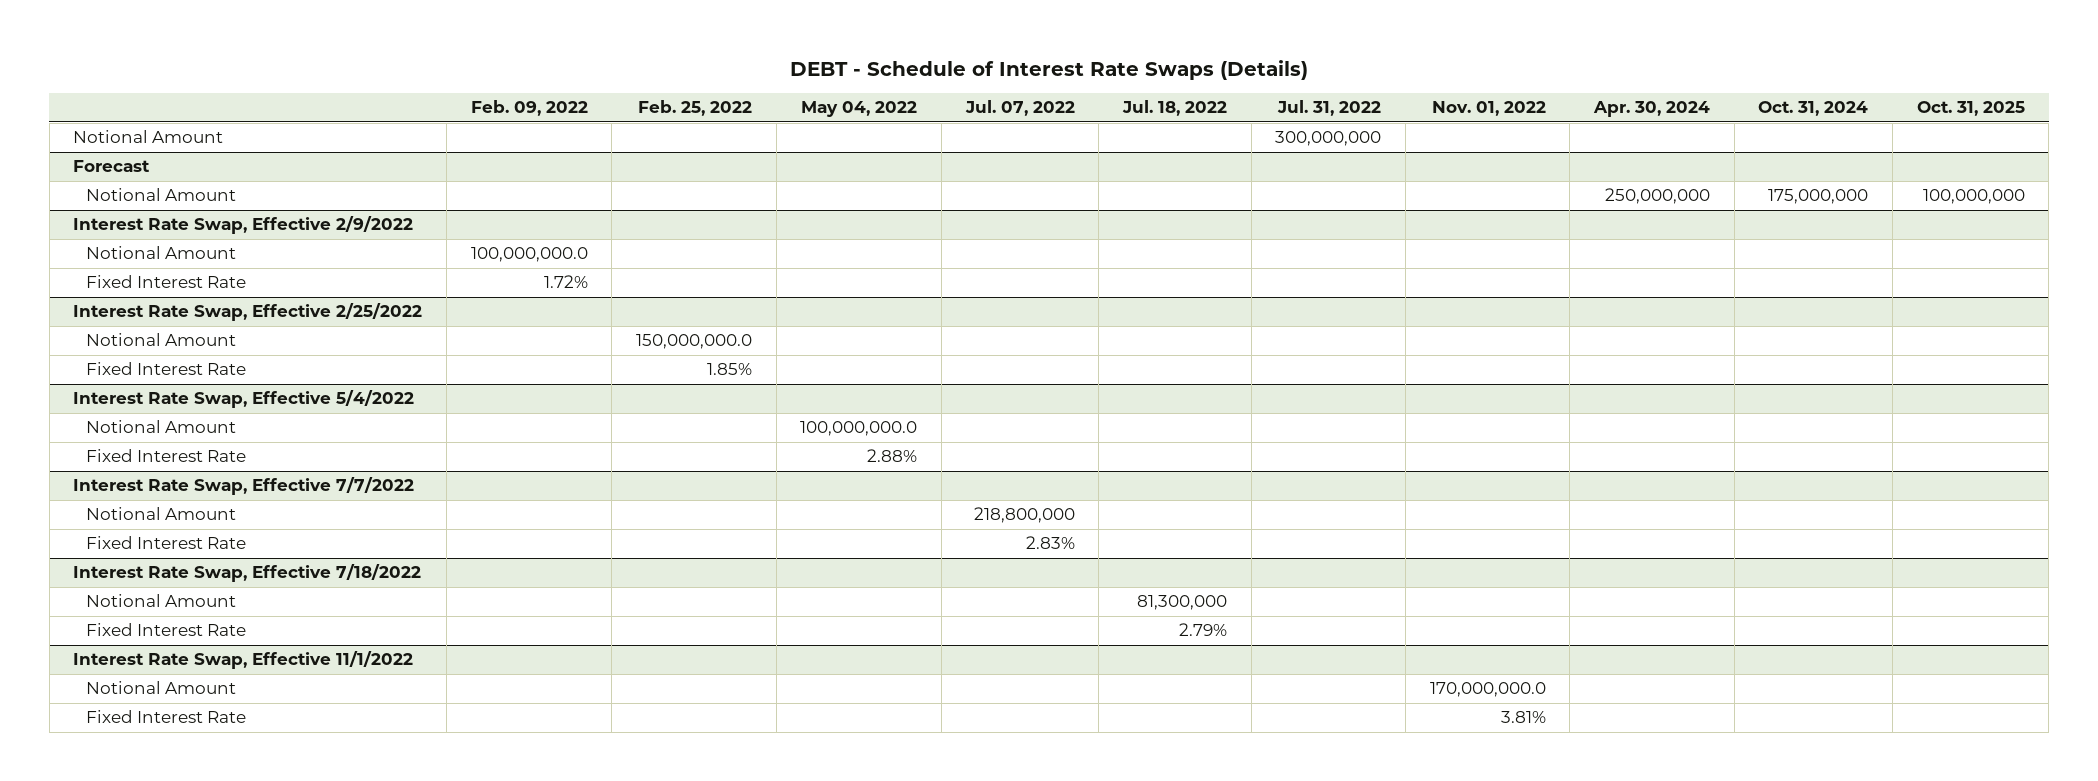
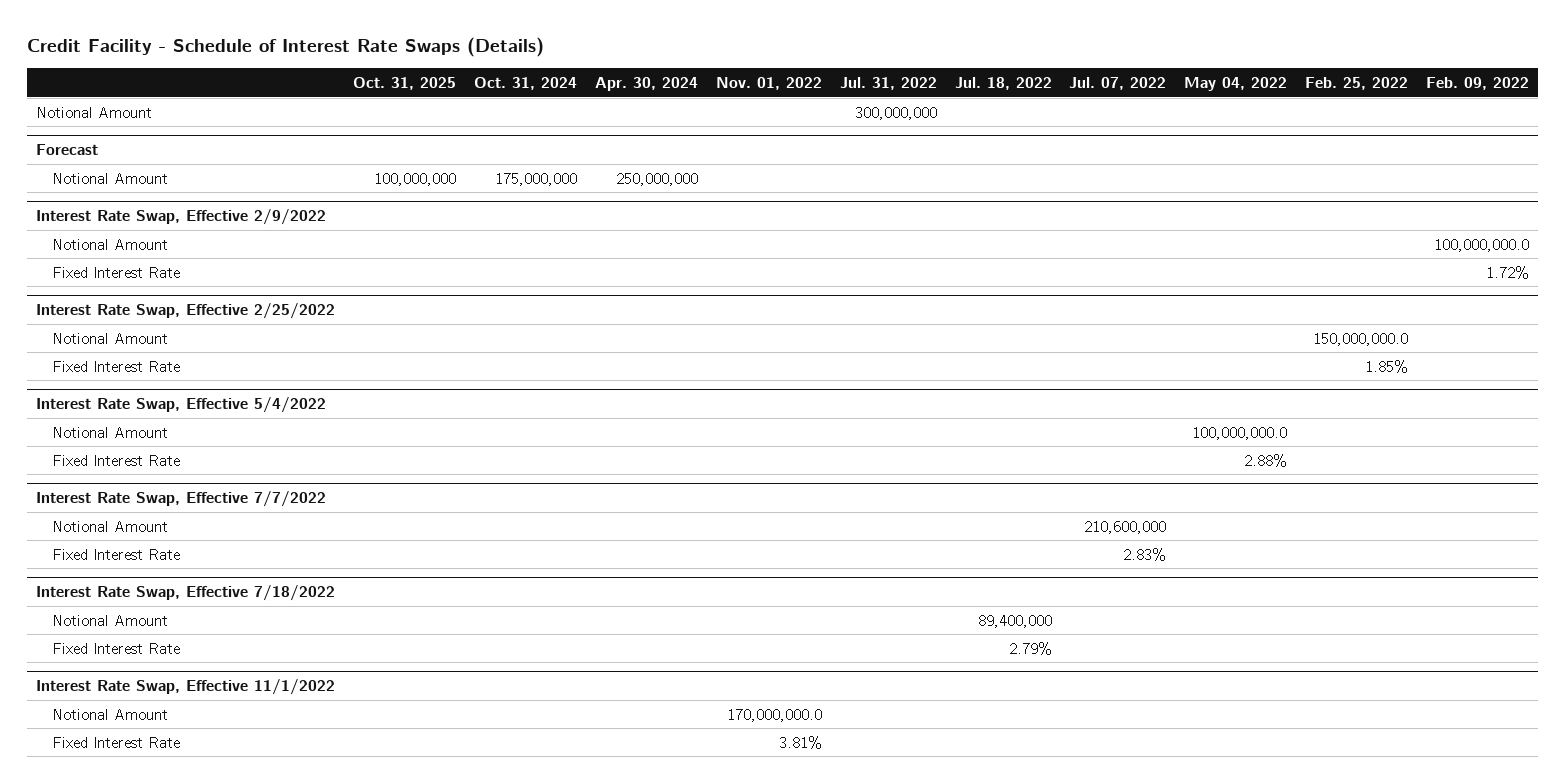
[789,59,1308,80] DEBT - Schedule of Interest Rate Swaps (Details) -> [27,37,545,58] Credit Facility - Schedule of Interest Rate Swaps (Details)
[973,507,1075,524] 218,800,000 -> [1084,520,1167,534] 210,600,000
[1136,595,1227,611] 81,300,000 -> [977,614,1052,628] 89,400,000

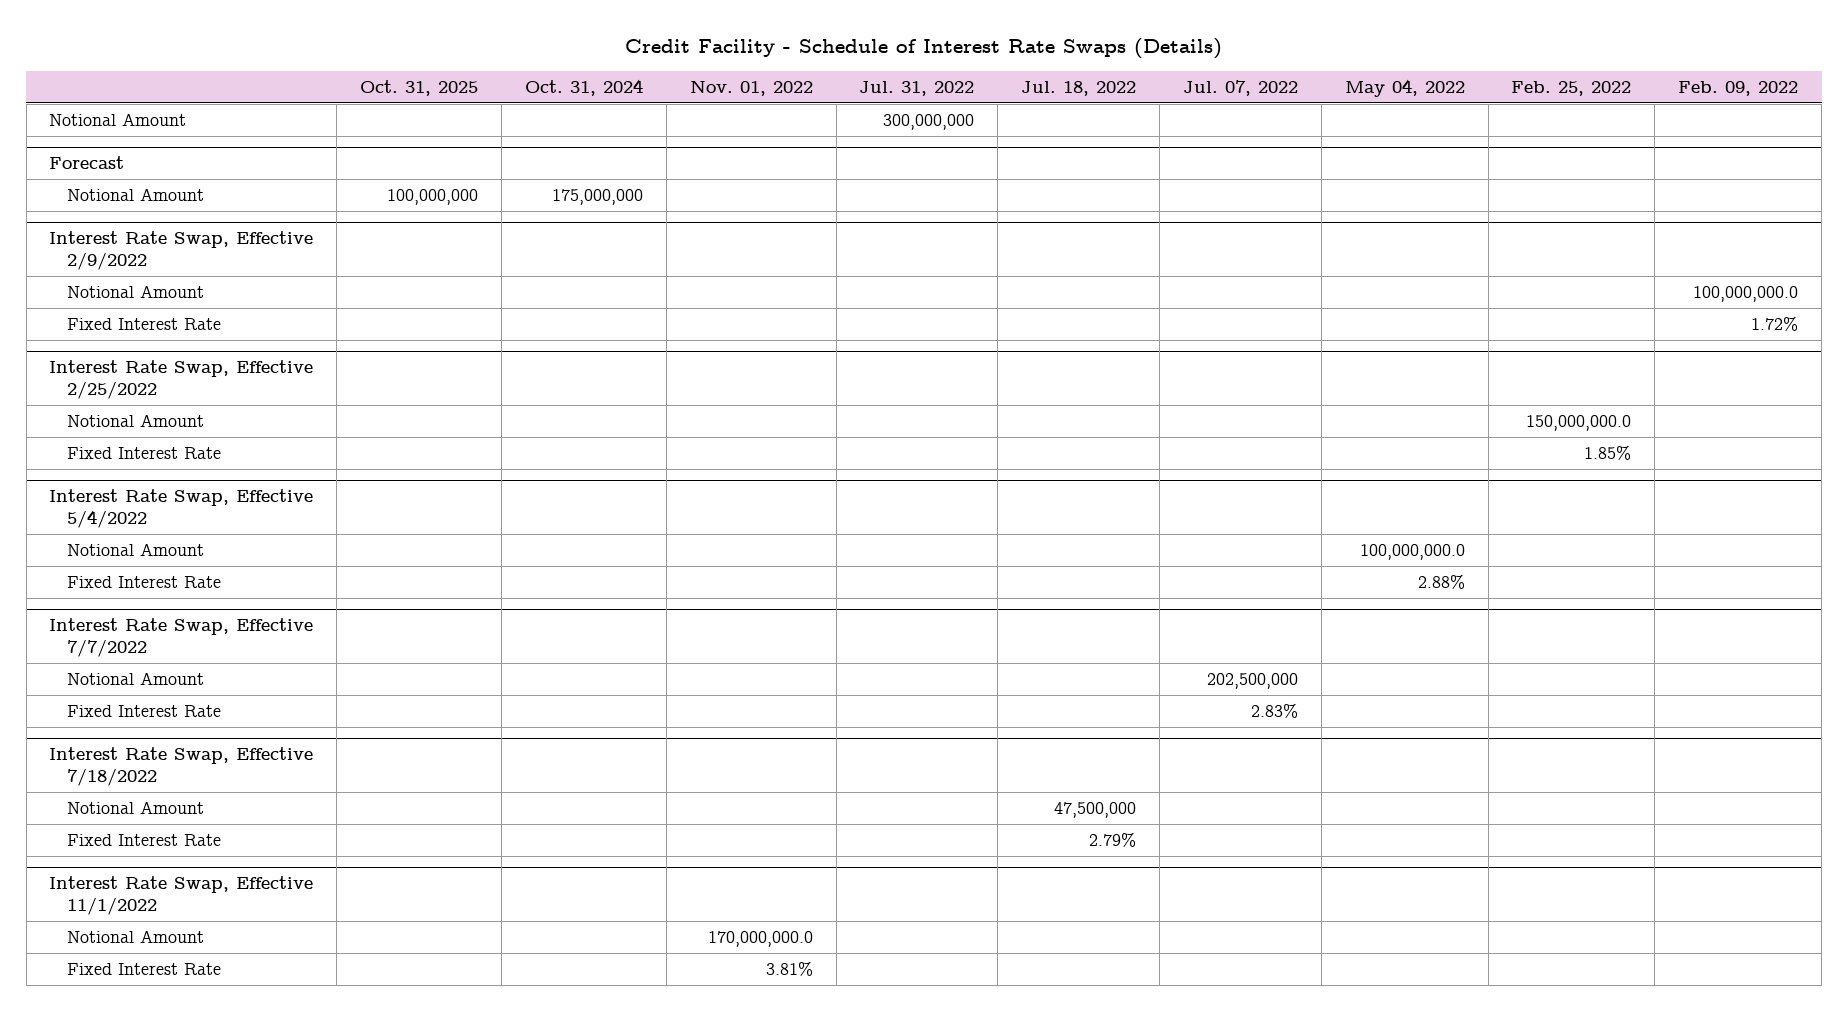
[594,77,698,92] Apr. 30, 2024 -> none
[1084,520,1167,534] 210,600,000 -> [1206,673,1298,690] 202,500,000
[977,614,1052,628] 89,400,000 -> [1054,802,1137,819] 47,500,000

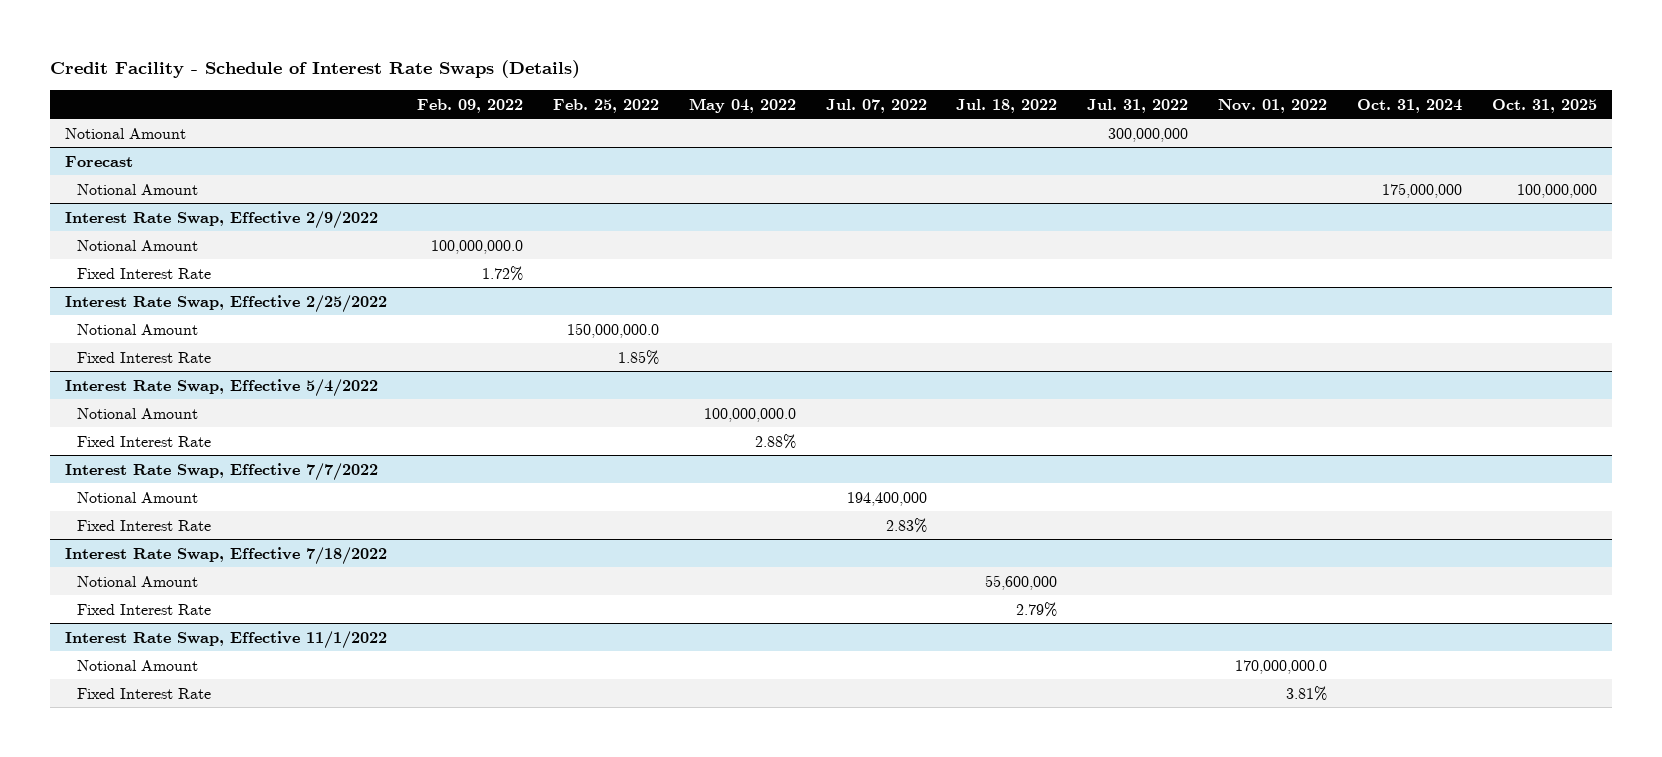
[1206,673,1298,690] 202,500,000 -> [846,491,927,506] 194,400,000
[1054,802,1137,819] 47,500,000 -> [985,574,1058,590] 55,600,000

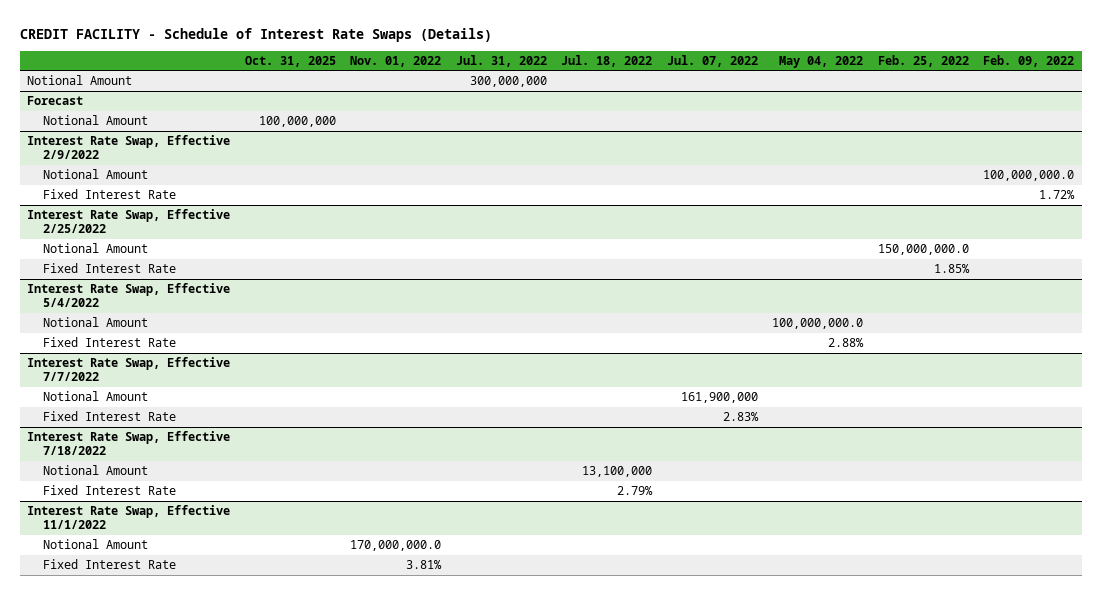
[50,60,581,79] Credit Facility - Schedule of Interest Rate Swaps (Details) -> [20,27,493,42] CREDIT FACILITY - Schedule of Interest Rate Swaps (Details)
[1356,98,1462,113] Oct. 31, 2024 -> none
[846,491,927,506] 194,400,000 -> [680,392,758,404] 161,900,000
[985,574,1058,590] 55,600,000 -> [582,466,653,478] 13,100,000

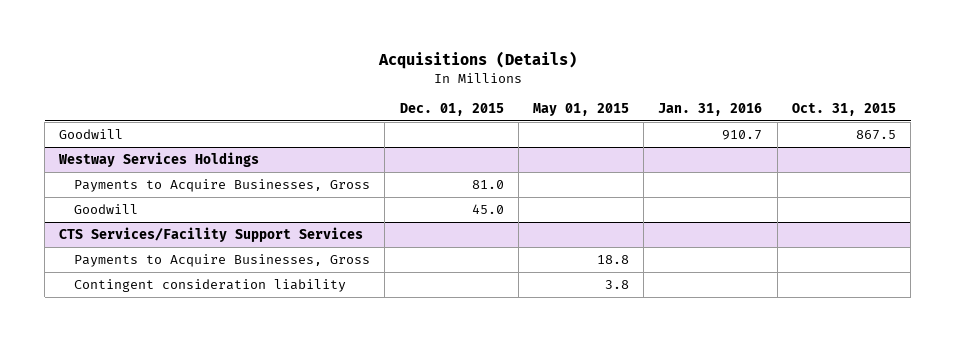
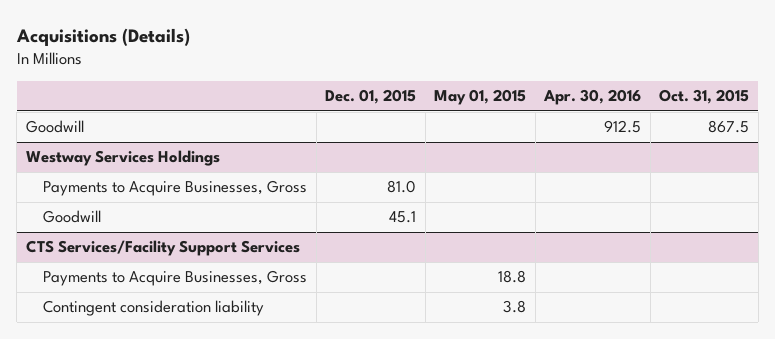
[658,102,763,116] Jan. 31, 2016 -> none
none -> [543,89,642,106] Apr. 30, 2016
[471,203,504,214] 45.0 -> [389,211,417,224] 45.1

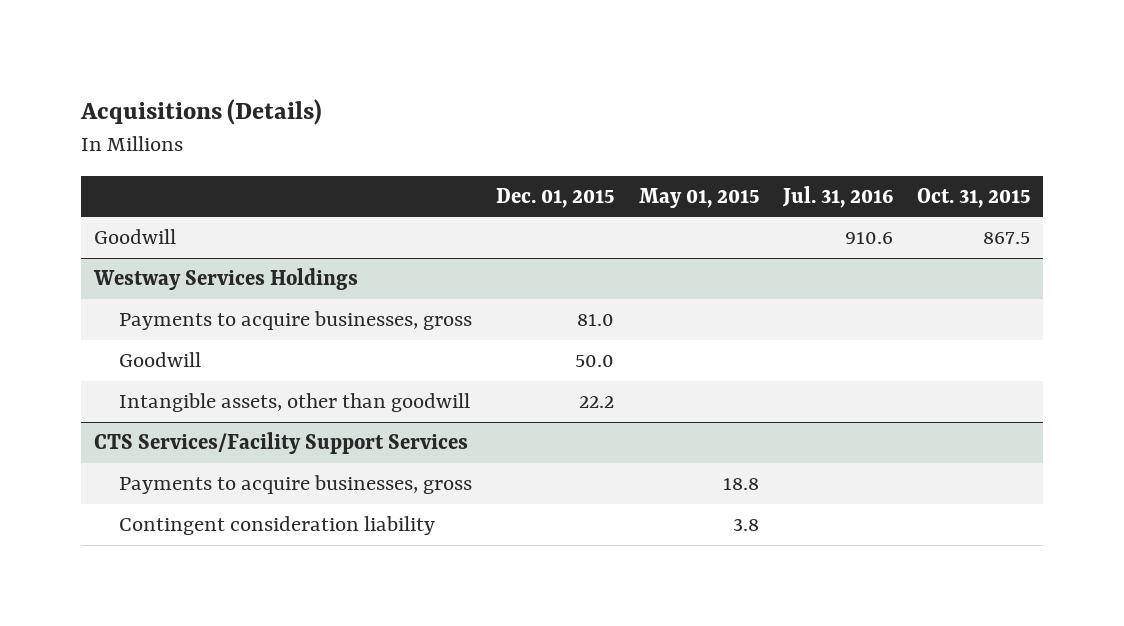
[543,89,642,106] Apr. 30, 2016 -> none
none -> [781,185,893,208] Jul. 31, 2016
[43,180,308,197] Payments to Acquire Businesses, Gross -> [118,311,472,331] Payments to acquire businesses, gross
[389,211,417,224] 45.1 -> [575,355,615,368] 50.0
none -> [118,393,470,413] Intangible assets, other than goodwill
[43,270,308,287] Payments to Acquire Businesses, Gross -> [118,475,472,495] Payments to acquire businesses, gross

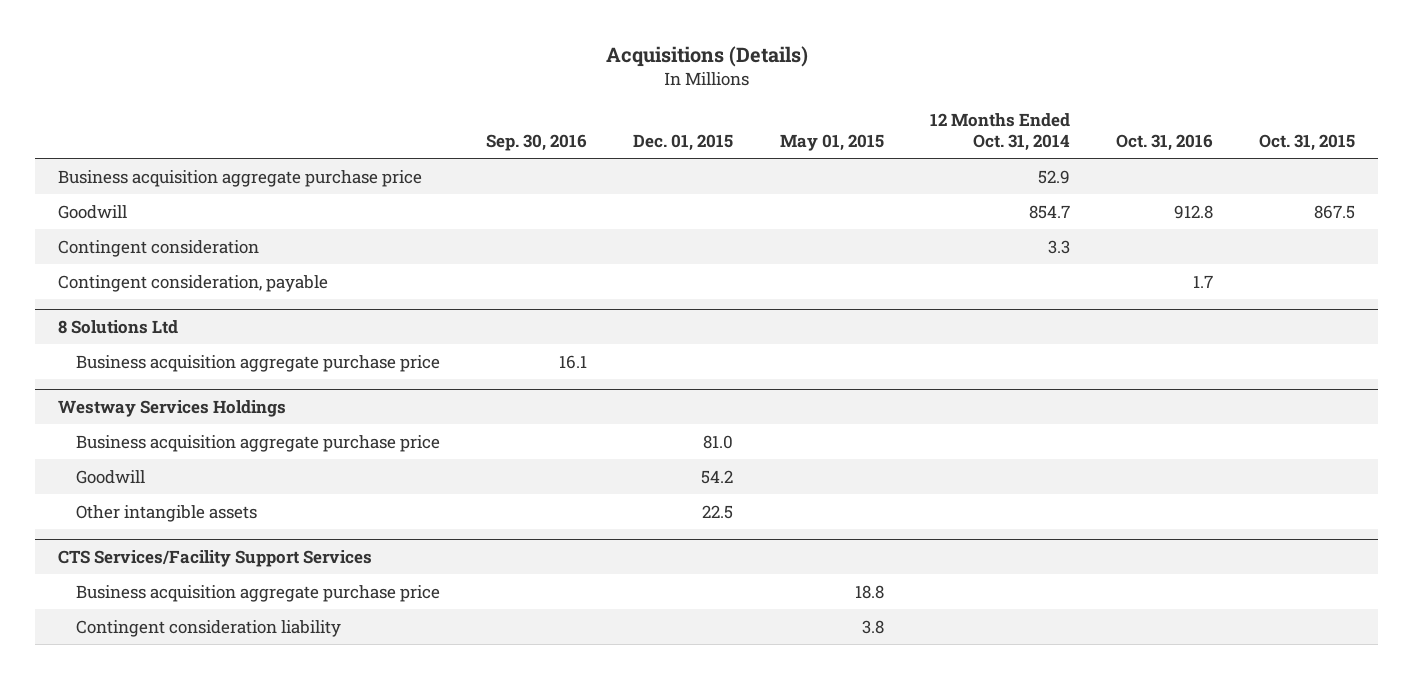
[781,185,893,208] Jul. 31, 2016 -> none
none -> [486,133,588,151] Sep. 30, 2016
none -> [929,112,1070,151] 12 Months Ended Oct. 31, 2014
none -> [1115,133,1213,151] Oct. 31, 2016
none -> [57,169,422,187] Business acquisition aggregate purchase price
none -> [57,239,259,257] Contingent consideration
none -> [57,274,328,292] Contingent consideration, payable
none -> [57,320,178,335] 8 Solutions Ltd
none -> [76,354,441,372] Business acquisition aggregate purchase price
[118,311,472,331] Payments to acquire businesses, gross -> none
none -> [76,434,441,452] Business acquisition aggregate purchase price
[575,355,615,368] 50.0 -> [701,469,734,484] 54.2
[118,393,470,413] Intangible assets, other than goodwill -> [76,504,258,522] Other intangible assets
[579,396,615,409] 22.2 -> [702,504,734,519] 22.5
[118,475,472,495] Payments to acquire businesses, gross -> [76,584,441,602] Business acquisition aggregate purchase price

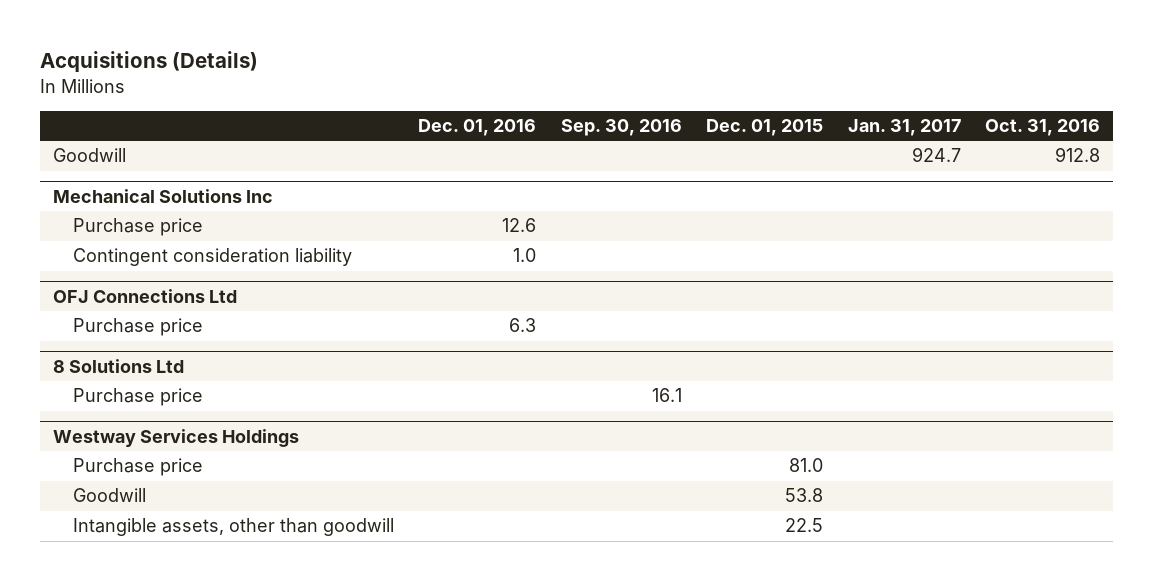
[779,133,884,151] May 01, 2015 -> none
[929,112,1070,151] 12 Months Ended Oct. 31, 2014 -> none
[1259,133,1356,151] Oct. 31, 2015 -> none
none -> [418,119,537,137] Dec. 01, 2016
none -> [847,119,961,137] Jan. 31, 2017
[57,169,422,187] Business acquisition aggregate purchase price -> none
[57,239,259,257] Contingent consideration -> none
[57,274,328,292] Contingent consideration, payable -> none
none -> [52,189,273,204] Mechanical Solutions Inc
none -> [72,218,203,237] Purchase price
none -> [72,248,352,267] Contingent consideration liability
none -> [52,289,237,304] OFJ Connections Ltd
none -> [72,318,203,337] Purchase price
[76,354,441,372] Business acquisition aggregate purchase price -> [72,388,203,407] Purchase price
[57,550,372,568] CTS Services/Facility Support Services -> none
[76,584,441,602] Business acquisition aggregate purchase price -> none
[76,619,342,637] Contingent consideration liability -> none
[76,434,441,452] Business acquisition aggregate purchase price -> [72,458,203,477] Purchase price
[701,469,734,484] 54.2 -> [785,488,824,503] 53.8
[76,504,258,522] Other intangible assets -> [72,518,394,537] Intangible assets, other than goodwill

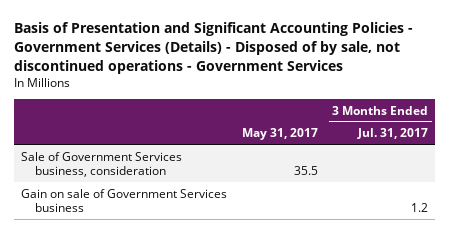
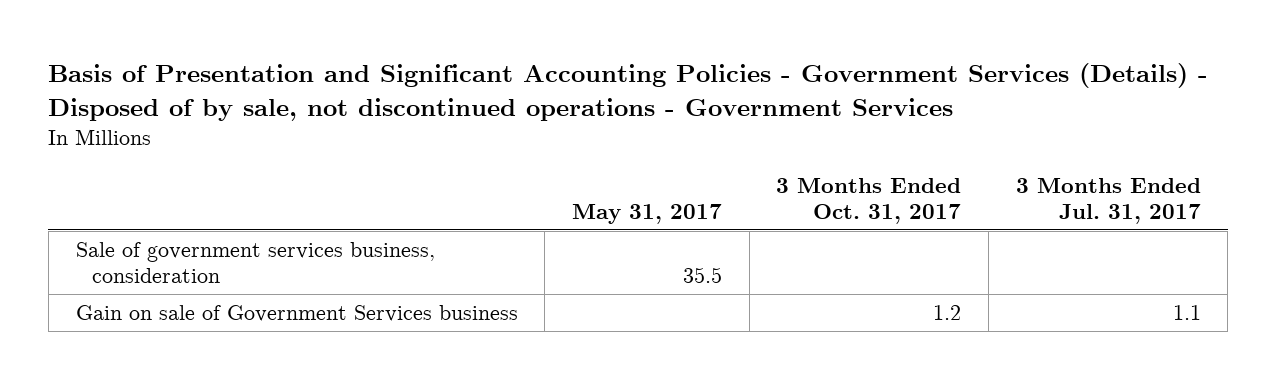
none -> [776,177,962,224] 3 Months Ended Oct. 31, 2017
[21,151,183,177] Sale of Government Services business, consideration -> [75,241,435,283] Sale of government services business, consideration
[411,202,429,212] 1.2 -> [1172,304,1201,320] 1.1

